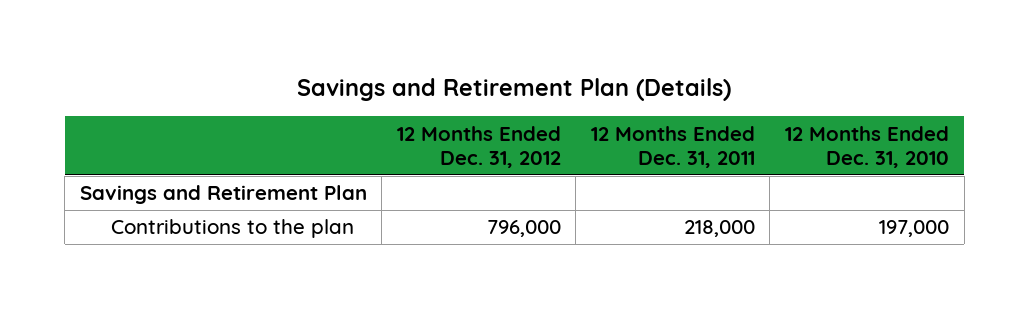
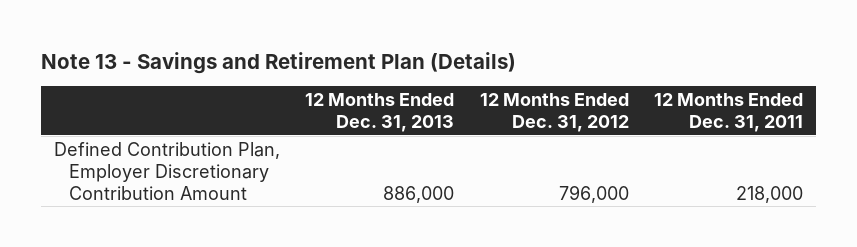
[297,78,732,102] Savings and Retirement Plan (Details) -> [40,51,516,74] Note 13 - Savings and Retirement Plan (Details)
[784,125,949,168] 12 Months Ended Dec. 31, 2010 -> none
none -> [305,93,455,133] 12 Months Ended Dec. 31, 2013
[79,185,367,205] Savings and Retirement Plan -> none
[110,219,354,239] Contributions to the plan -> [53,141,280,200] Defined Contribution Plan, Employer Discretionary Contribution Amount

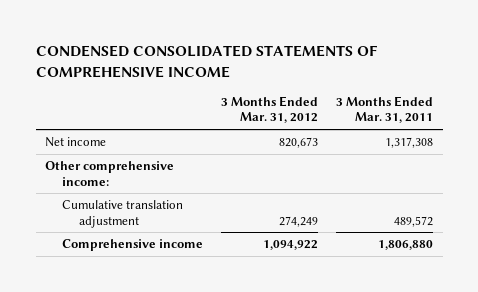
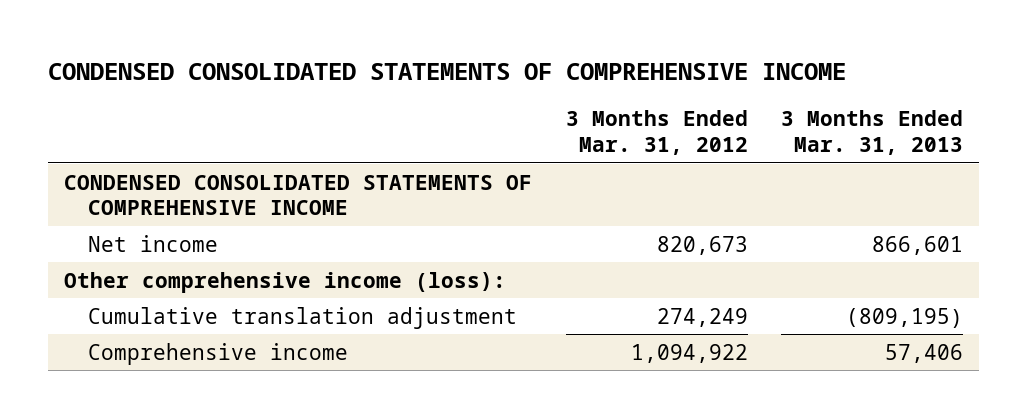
[336,95,434,124] 3 Months Ended Mar. 31, 2011 -> none
none -> [780,110,963,156] 3 Months Ended Mar. 31, 2013
none -> [64,174,533,216] CONDENSED CONSOLIDATED STATEMENTS OF COMPREHENSIVE INCOME
[44,161,174,186] Other comprehensive income: -> [64,271,507,293] Other comprehensive income (loss):

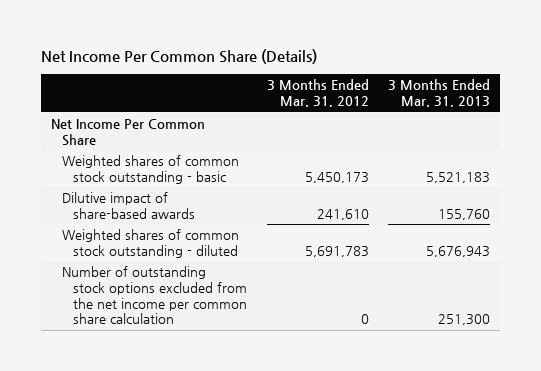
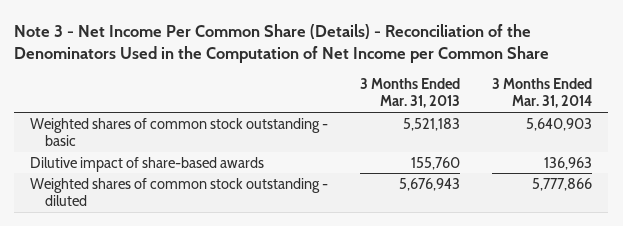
[41,49,318,65] Net Income Per Common Share (Details) -> [14,23,550,63] Note 3 - Net Income Per Common Share (Details) - Reconciliation of the Denominators Used in the Computation of Net Income per Common Share
[266,79,369,108] 3 Months Ended Mar. 31, 2012 -> none
none -> [492,77,593,109] 3 Months Ended Mar. 31, 2014
[51,119,206,146] Net Income Per Common Share -> none
[62,266,248,325] Number of outstanding stock options excluded from the net income per common share calculation -> none

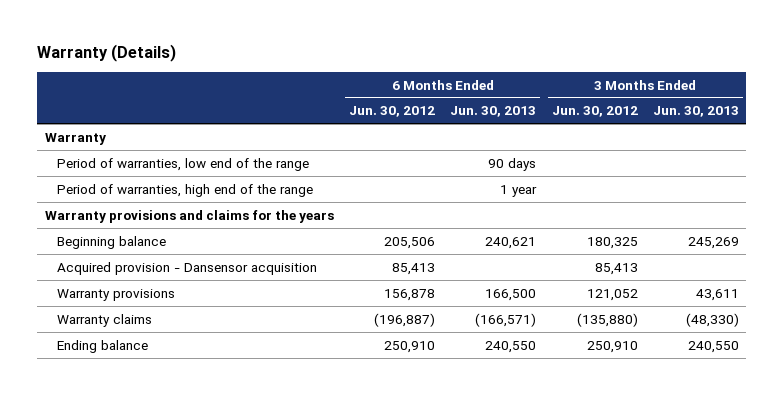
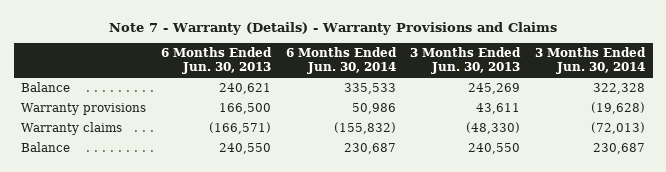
[36,44,176,63] Warranty (Details) -> [109,21,558,35] Note 7 - Warranty (Details) - Warranty Provisions and Claims
[348,106,435,118] Jun. 30, 2012 -> none
[551,106,638,118] Jun. 30, 2012 -> none
none -> [285,47,397,75] 6 Months Ended Jun. 30, 2014
none -> [535,47,647,75] 3 Months Ended Jun. 30, 2014
[44,132,106,145] Warranty -> none
[56,157,309,171] Period of warranties, low end of the range -> none
[56,183,313,197] Period of warranties, high end of the range -> none
[44,209,334,223] Warranty provisions and claims for the years -> none
[56,261,317,275] Acquired provision - Dansensor acquisition -> none
[56,235,166,249] Beginning balance -> [21,82,71,93] Balance
[56,339,148,353] Ending balance -> [21,142,71,153] Balance

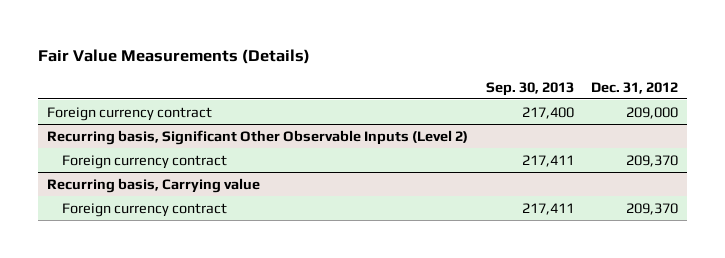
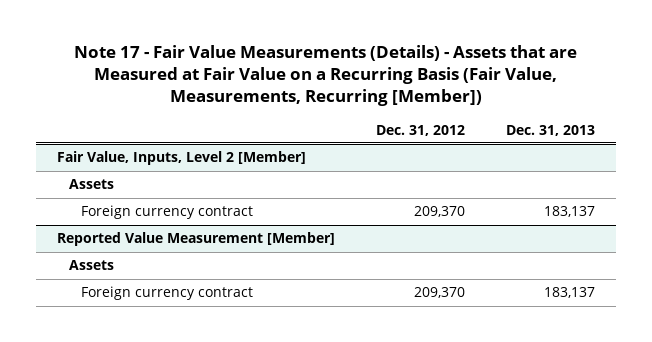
[38,48,311,64] Fair Value Measurements (Details) -> [73,44,577,107] Note 17 - Fair Value Measurements (Details) - Assets that are Measured at Fair Value on a Recurring Basis (Fair Value, Measurements, Recurring [Member])
[485,81,574,96] Sep. 30, 2013 -> none
none -> [506,124,596,136] Dec. 31, 2013
[46,106,212,121] Foreign currency contract -> none
[46,129,468,145] Recurring basis, Significant Other Observable Inputs (Level 2) -> none
none -> [56,151,306,166] Fair Value, Inputs, Level 2 [Member]
none -> [68,179,114,190] Assets
[46,177,260,193] Recurring basis, Carrying value -> none
none -> [56,232,335,247] Reported Value Measurement [Member]
none -> [68,260,114,271] Assets

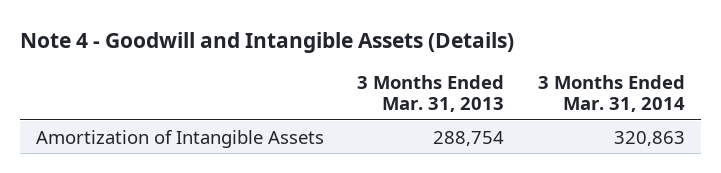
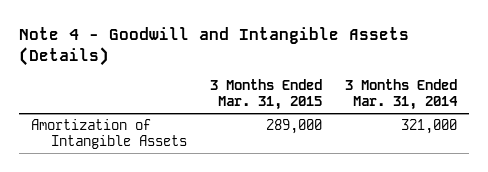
[357,74,505,113] 3 Months Ended Mar. 31, 2013 -> none
none -> [209,79,322,111] 3 Months Ended Mar. 31, 2015
[613,130,685,146] 320,863 -> [401,119,458,135] 321,000

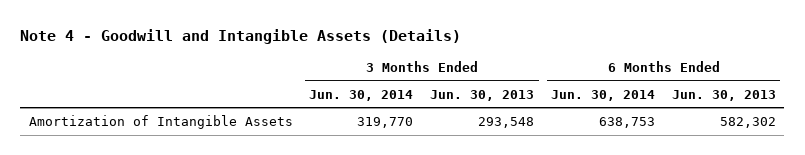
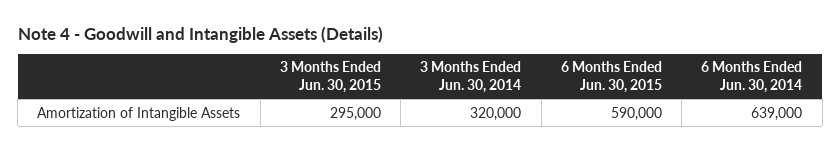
[430,89,535,101] Jun. 30, 2013 -> none
[671,89,776,101] Jun. 30, 2013 -> none
none -> [279,61,381,93] 3 Months Ended Jun. 30, 2015
none -> [560,61,662,93] 6 Months Ended Jun. 30, 2015
[357,117,414,129] 319,770 -> [470,106,522,121] 320,000
[599,117,656,129] 638,753 -> [751,106,803,121] 639,000

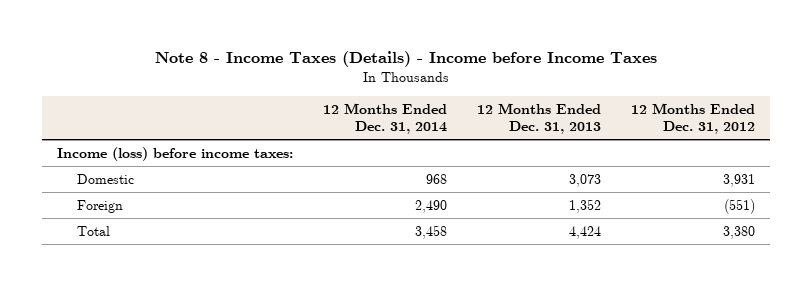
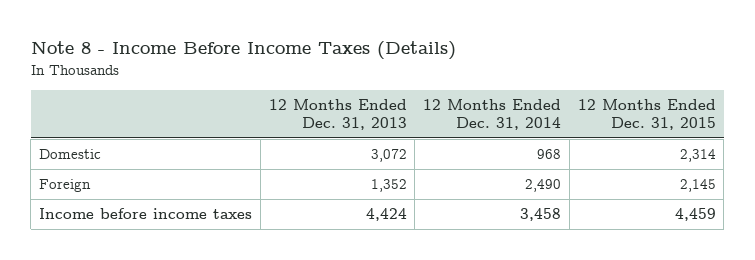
[154,51,657,68] Note 8 - Income Taxes (Details) - Income before Income Taxes -> [30,41,456,61] Note 8 - Income Before Income Taxes (Details)
[630,102,755,135] 12 Months Ended Dec. 31, 2012 -> none
none -> [577,98,716,131] 12 Months Ended Dec. 31, 2015
[56,146,293,161] Income (loss) before income taxes: -> none
[568,173,601,187] 3,073 -> [370,149,407,163] 3,072
[77,225,111,236] Total -> [39,208,253,220] Income before income taxes

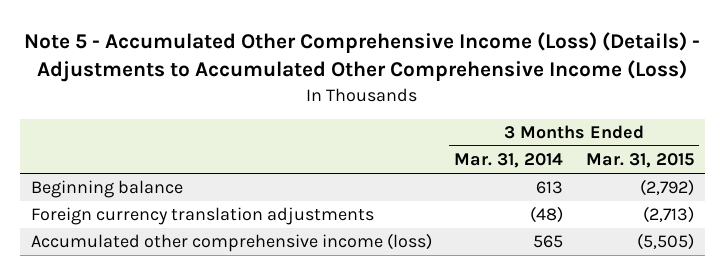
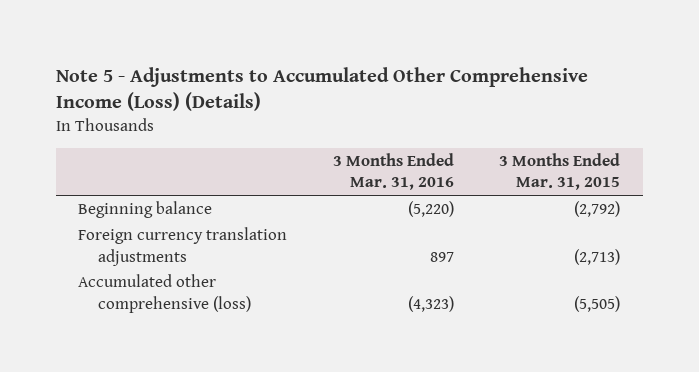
[24,32,701,83] Note 5 - Accumulated Other Comprehensive Income (Loss) (Details) - Adjustments to Accumulated Other Comprehensive Income (Loss) -> [55,66,588,112] Note 5 - Adjustments to Accumulated Other Comprehensive Income (Loss) (Details)
[454,153,564,169] Mar. 31, 2014 -> none
none -> [332,152,454,191] 3 Months Ended Mar. 31, 2016
[31,233,433,253] Accumulated other comprehensive income (loss) -> [78,274,252,313] Accumulated other comprehensive (loss)

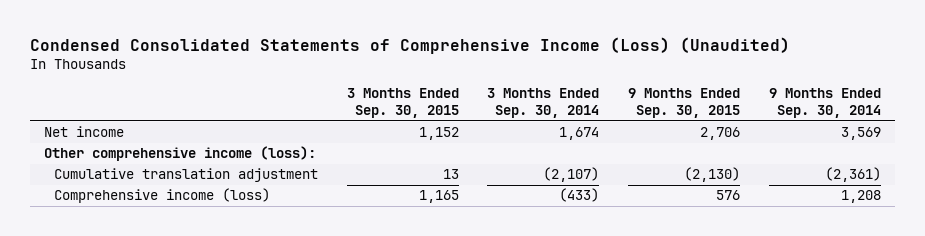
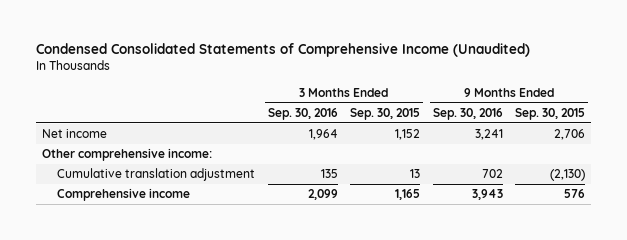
[29,36,790,54] Condensed Consolidated Statements of Comprehensive Income (Loss) (Unaudited) -> [35,43,530,58] Condensed Consolidated Statements of Comprehensive Income (Unaudited)
[487,88,600,119] 3 Months Ended Sep. 30, 2014 -> none
[768,88,881,119] 9 Months Ended Sep. 30, 2014 -> none
none -> [267,107,338,120] Sep. 30, 2016
none -> [432,107,503,120] Sep. 30, 2016
[44,146,317,162] Other comprehensive income (loss): -> [41,148,212,162] Other comprehensive income:
[54,188,271,204] Comprehensive income (loss) -> [57,188,191,202] Comprehensive income

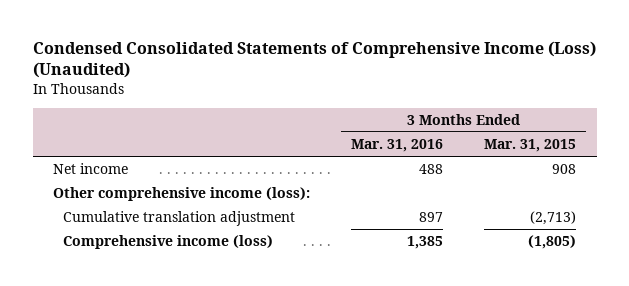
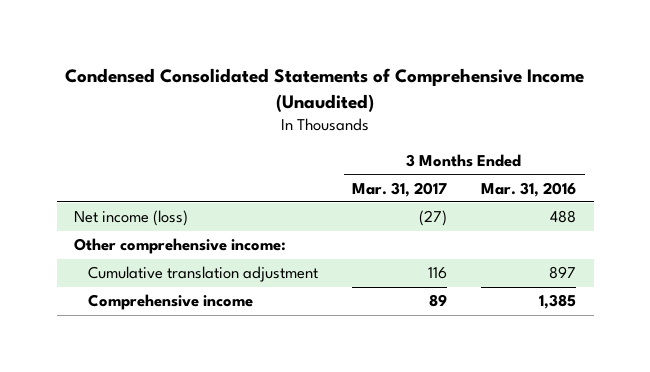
[32,40,596,79] Condensed Consolidated Statements of Comprehensive Income (Loss) (Unaudited) -> [65,68,585,112] Condensed Consolidated Statements of Comprehensive Income (Unaudited)
[484,139,577,153] Mar. 31, 2015 -> none
none -> [352,181,448,197] Mar. 31, 2017
[53,163,129,175] Net income -> [73,210,188,227] Net income (loss)
[53,187,311,202] Other comprehensive income (loss): -> [73,238,286,255] Other comprehensive income:
[62,235,273,250] Comprehensive income (loss) -> [87,294,253,311] Comprehensive income

